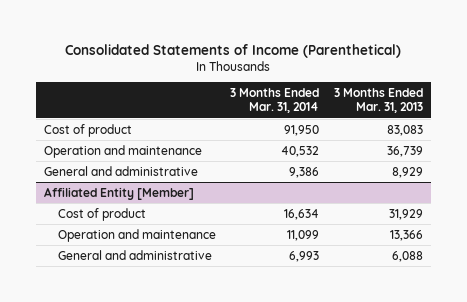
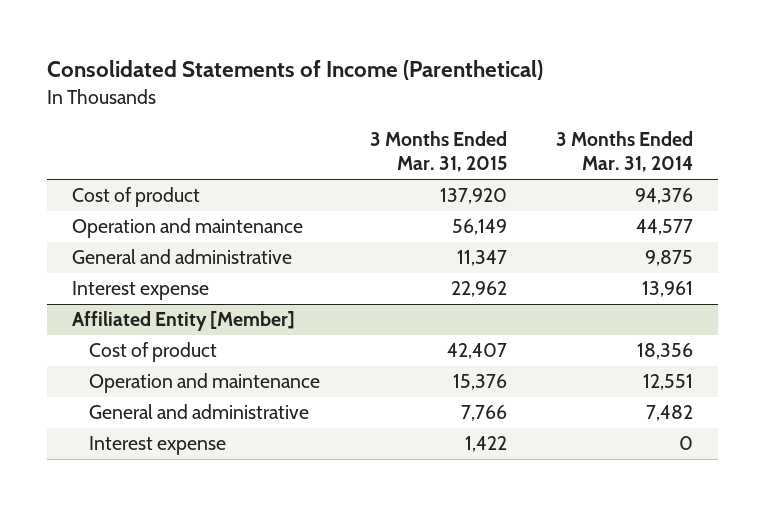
[334,88,424,114] 3 Months Ended Mar. 31, 2013 -> none
none -> [369,131,507,173] 3 Months Ended Mar. 31, 2015
[284,124,320,136] 91,950 -> [635,188,694,205] 94,376
[281,145,320,157] 40,532 -> [636,219,694,236] 44,577
[289,166,320,178] 9,386 -> [645,250,694,267] 9,875
none -> [71,281,209,301] Interest expense
[284,208,320,220] 16,634 -> [637,343,694,360] 18,356
[287,229,320,241] 11,099 -> [643,374,694,391] 12,551
[289,250,320,262] 6,993 -> [646,405,694,422] 7,482
none -> [88,436,226,456] Interest expense

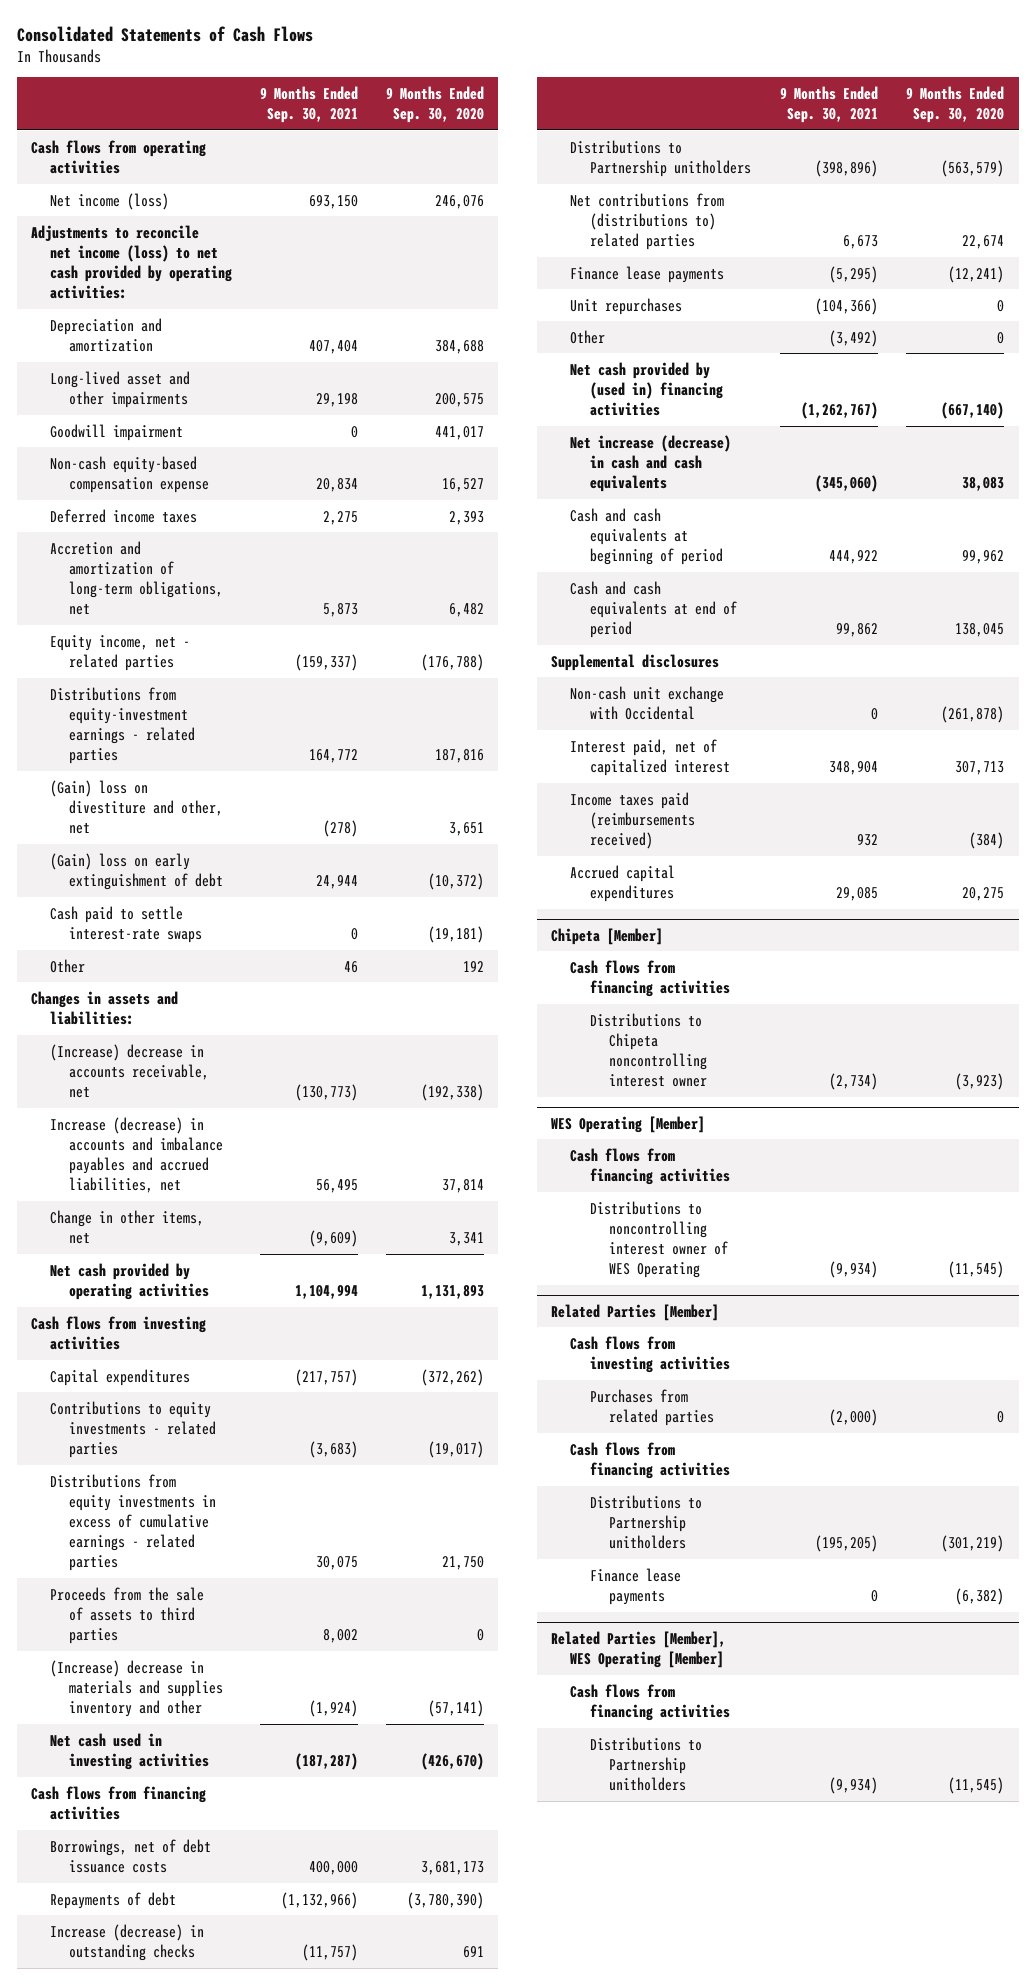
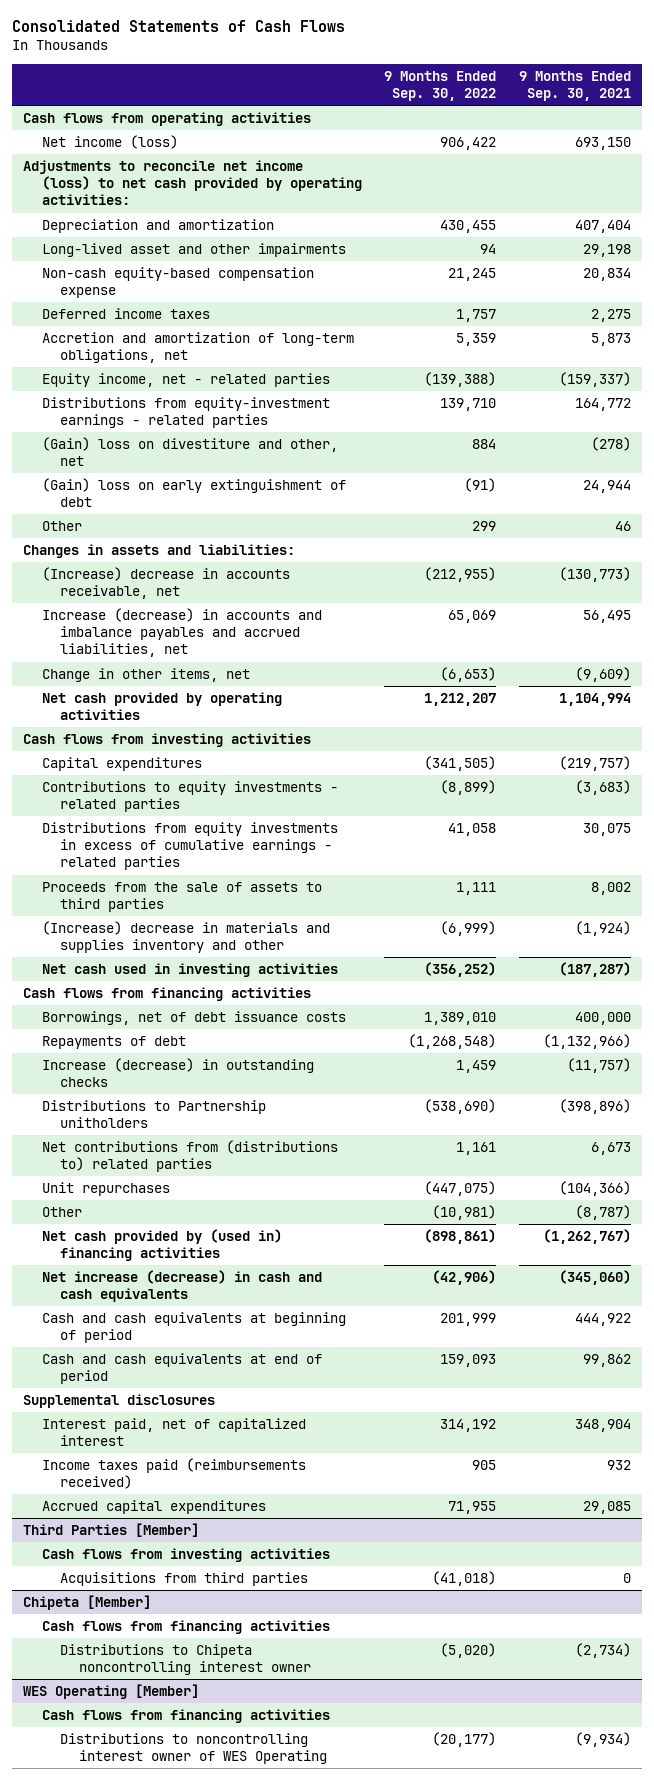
[386,85,485,124] 9 Months Ended Sep. 30, 2020 -> none
none -> [384,70,497,101] 9 Months Ended Sep. 30, 2022
[50,423,184,441] Goodwill impairment -> none
[50,905,203,943] Cash paid to settle interest-rate swaps -> none
[295,1368,359,1386] (217,757) -> [558,755,631,771] (219,757)
[570,265,725,283] Finance lease payments -> none
[829,329,879,347] (3,492) -> [574,1204,631,1220] (8,787)
[570,685,725,720] Non-cash unit exchange with Occidental -> none
none -> [23,1522,200,1537] Third Parties [Member]
none -> [41,1547,330,1562] Cash flows from investing activities
none -> [60,1571,309,1586] Acquisitions from third parties
[551,1303,720,1321] Related Parties [Member] -> none
[570,1335,730,1373] Cash flows from investing activities -> none
[589,1388,715,1426] Purchases from related parties -> none
[570,1441,730,1479] Cash flows from financing activities -> none
[589,1494,702,1549] Distributions to Partnership unitholders -> none
[589,1567,681,1605] Finance lease payments -> none
[551,1630,727,1668] Related Parties [Member], WES Operating [Member] -> none
[570,1683,730,1721] Cash flows from financing activities -> none
[589,1736,702,1791] Distributions to Partnership unitholders -> none

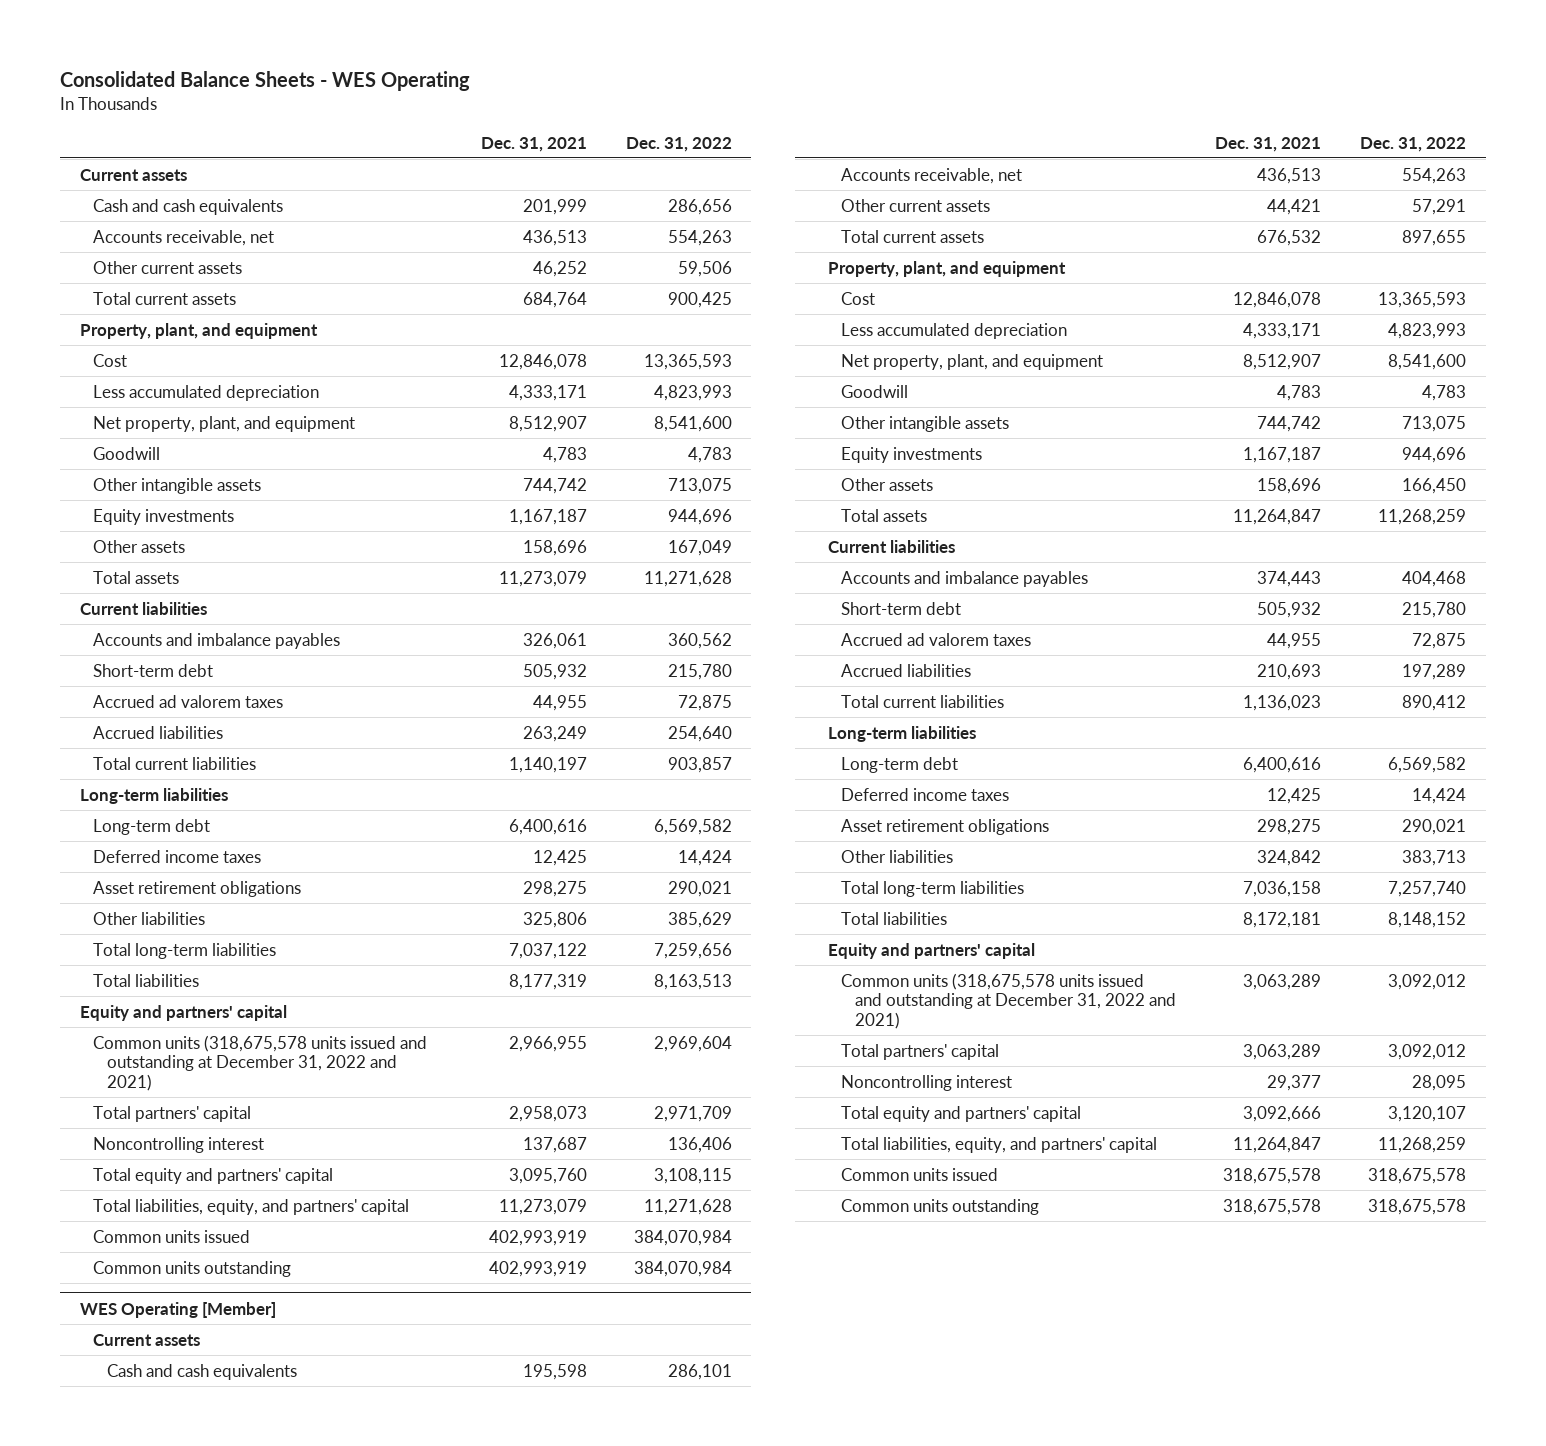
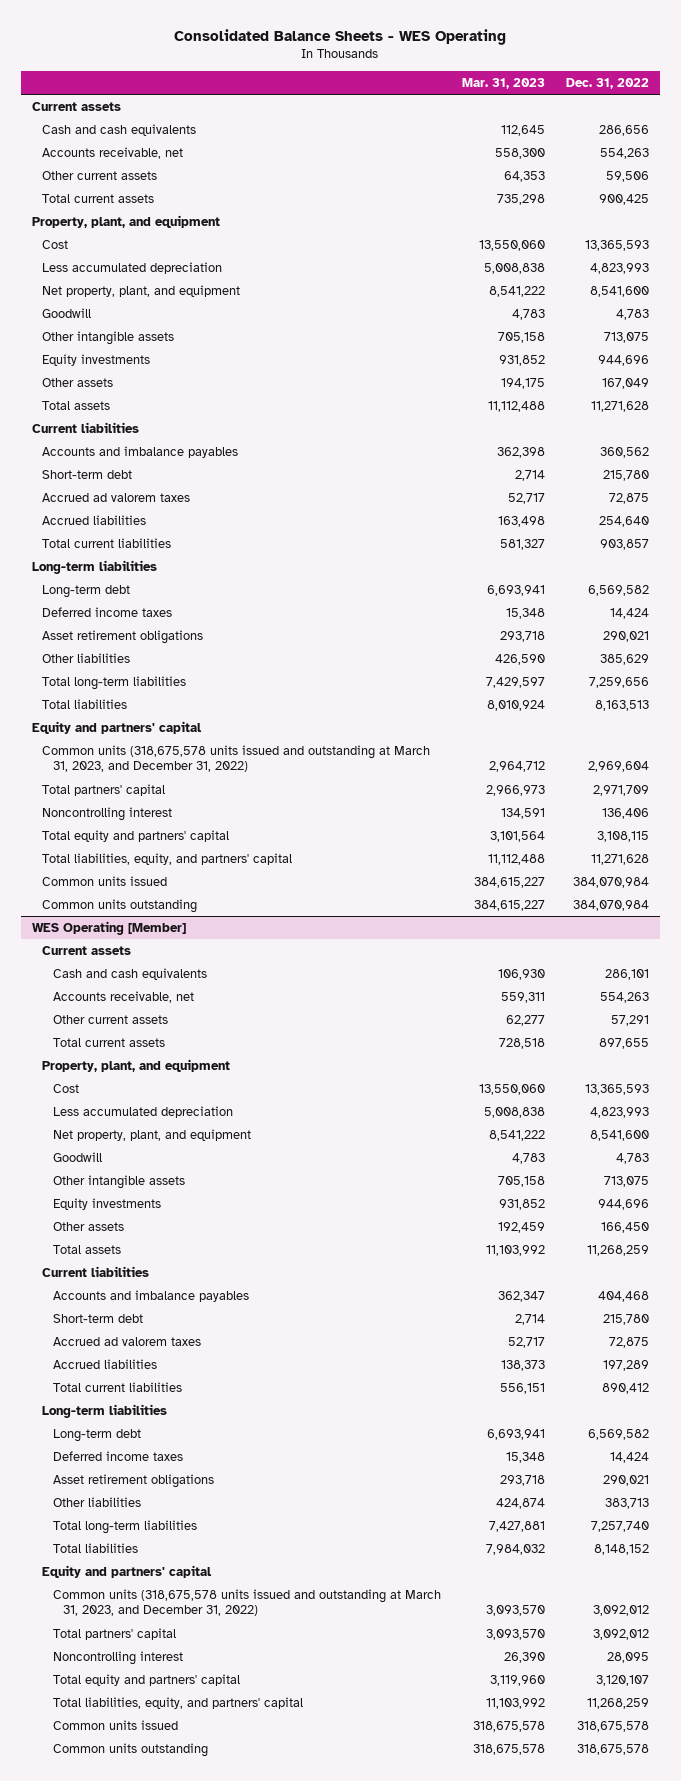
[480,136,587,152] Dec. 31, 2021 -> none
none -> [461,78,545,90] Mar. 31, 2023
[93,1034,428,1092] Common units (318,675,578 units issued and outstanding at December 31, 2022 and 2021) -> [42,745,431,773] Common units (318,675,578 units issued and outstanding at March 31, 2023, and December 31, 2022)
[841,972,1177,1030] Common units (318,675,578 units issued and outstanding at December 31, 2022 and 2021) -> [52,1589,441,1617] Common units (318,675,578 units issued and outstanding at March 31, 2023, and December 31, 2022)

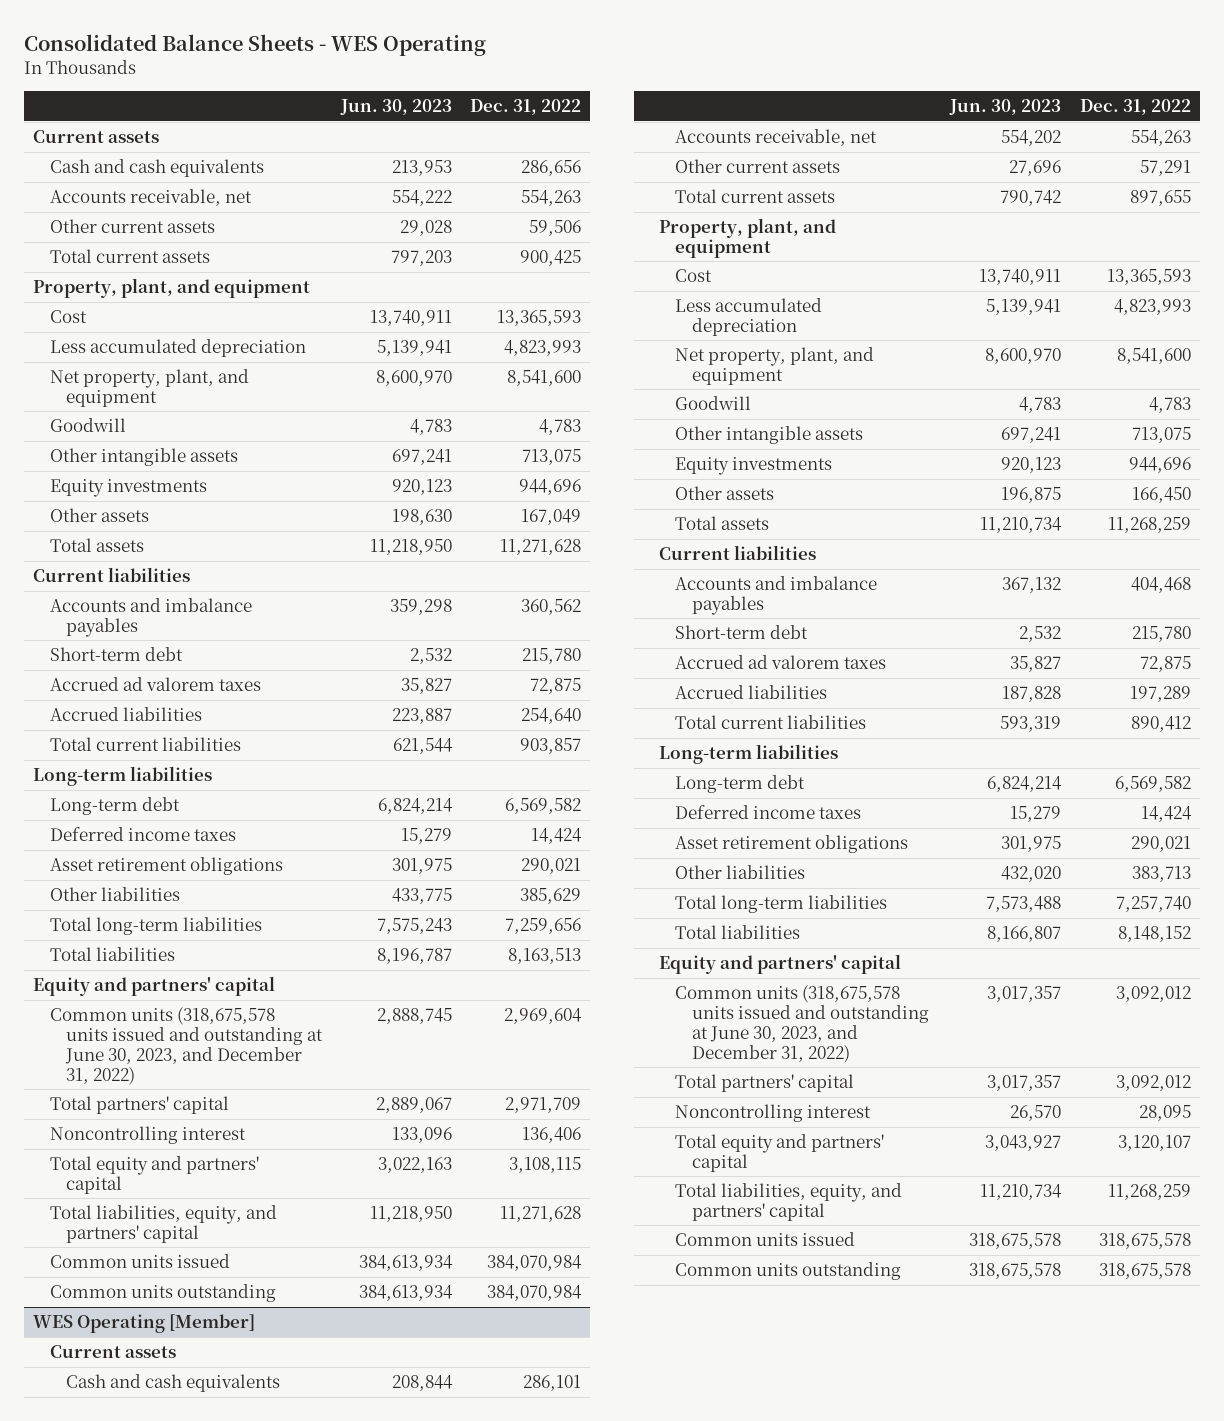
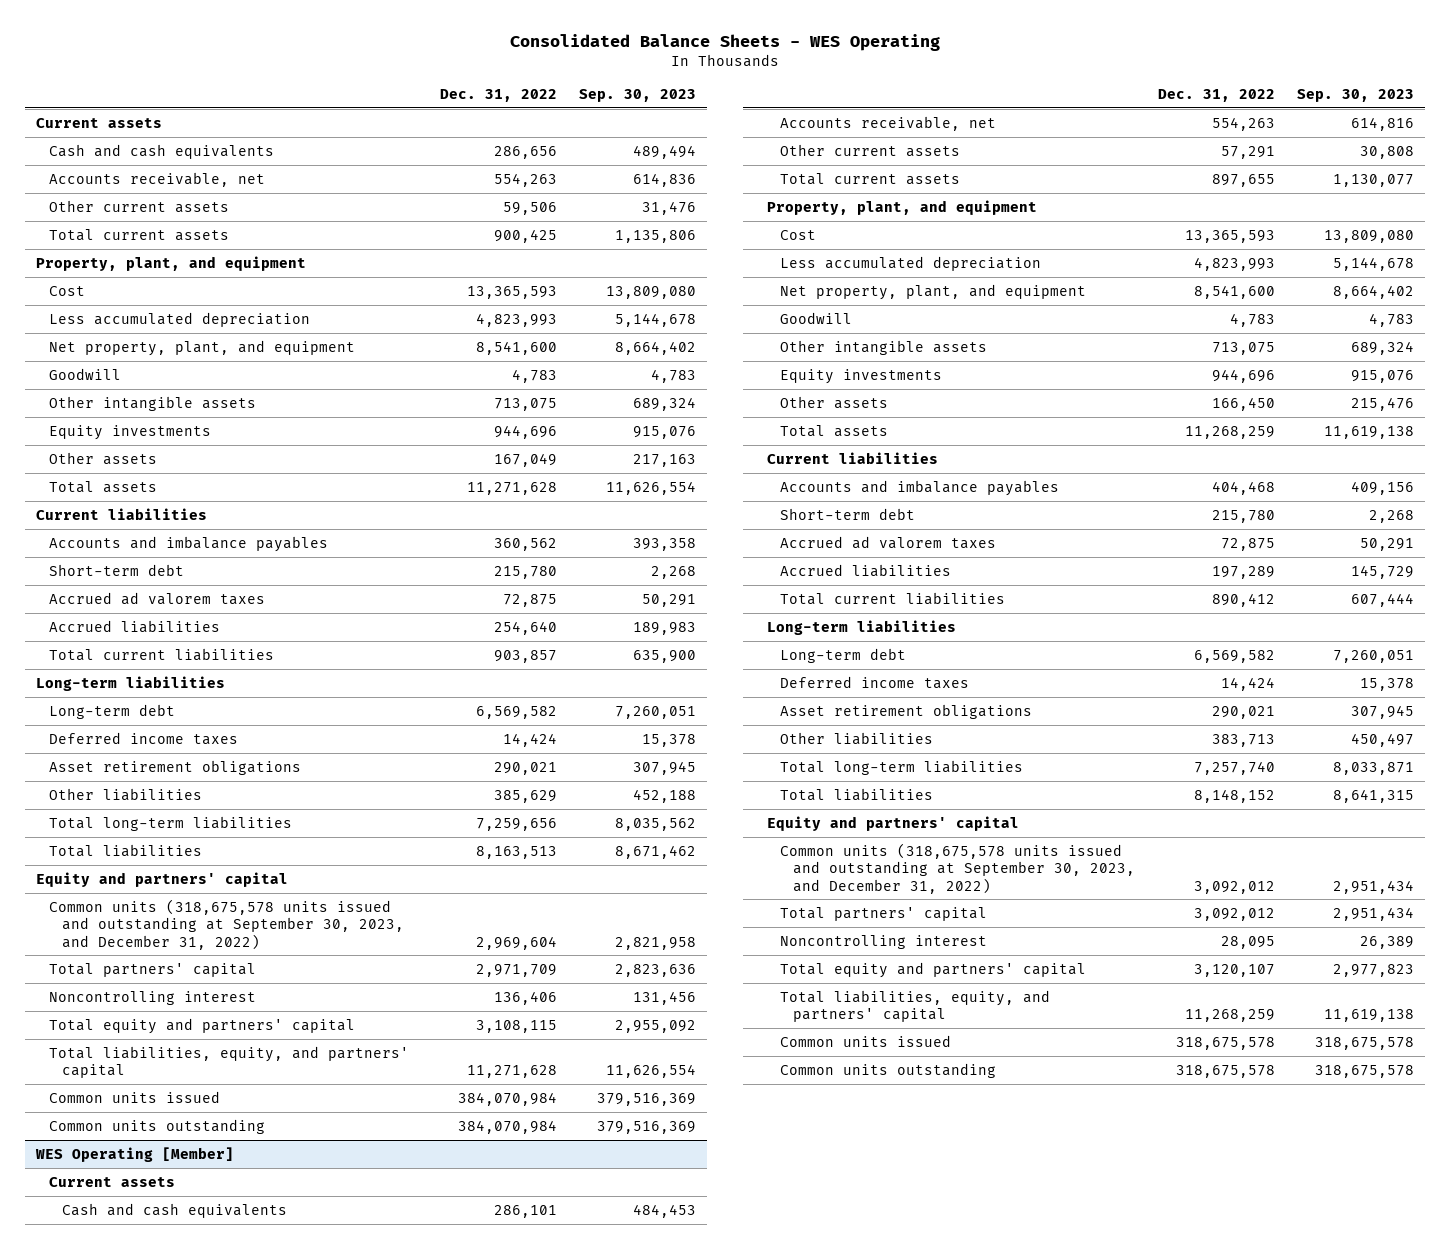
[339,99,452,116] Jun. 30, 2023 -> none
none -> [579,88,697,102] Sep. 30, 2023
[49,1007,323,1085] Common units (318,675,578 units issued and outstanding at June 30, 2023, and December 31, 2022) -> [49,898,405,950] Common units (318,675,578 units issued and outstanding at September 30, 2023, and December 31, 2022)
[675,985,929,1063] Common units (318,675,578 units issued and outstanding at June 30, 2023, and December 31, 2022) -> [780,842,1136,894] Common units (318,675,578 units issued and outstanding at September 30, 2023, and December 31, 2022)

